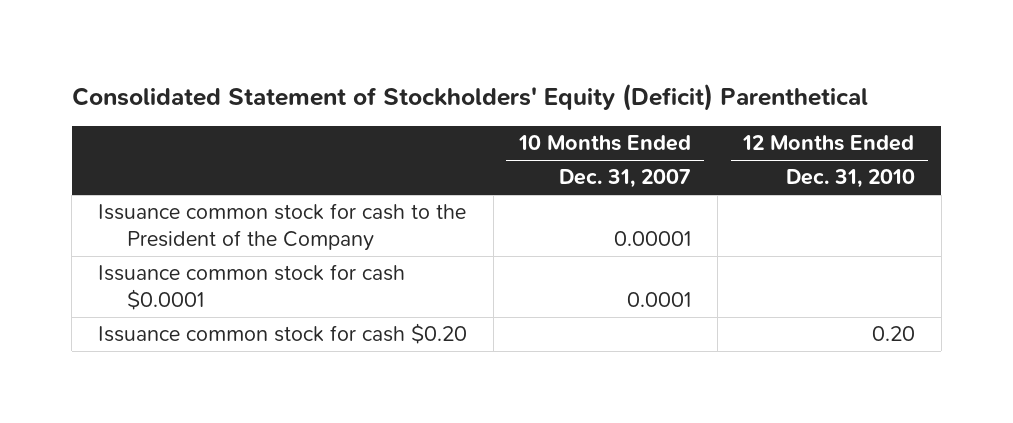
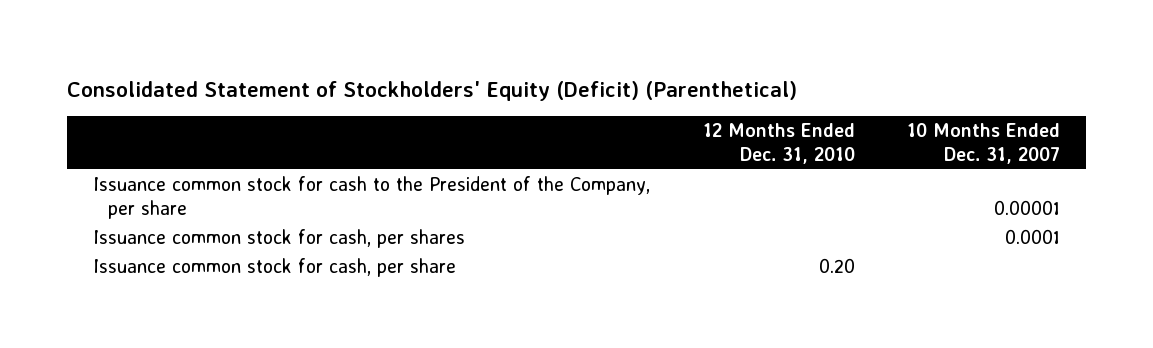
[71,82,868,111] Consolidated Statement of Stockholders' Equity (Deficit) Parenthetical -> [66,80,797,101] Consolidated Statement of Stockholders' Equity (Deficit) (Parenthetical)
[97,203,466,252] Issuance common stock for cash to the President of the Company -> [93,176,651,220] Issuance common stock for cash to the President of the Company, per share
[97,264,405,311] Issuance common stock for cash $0.0001 -> [93,229,466,249] Issuance common stock for cash, per shares
[97,323,467,345] Issuance common stock for cash $0.20 -> [93,258,457,278] Issuance common stock for cash, per share

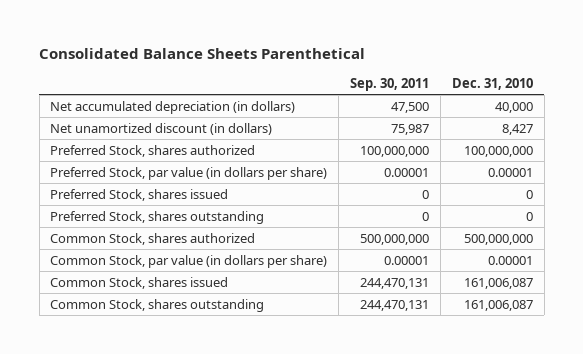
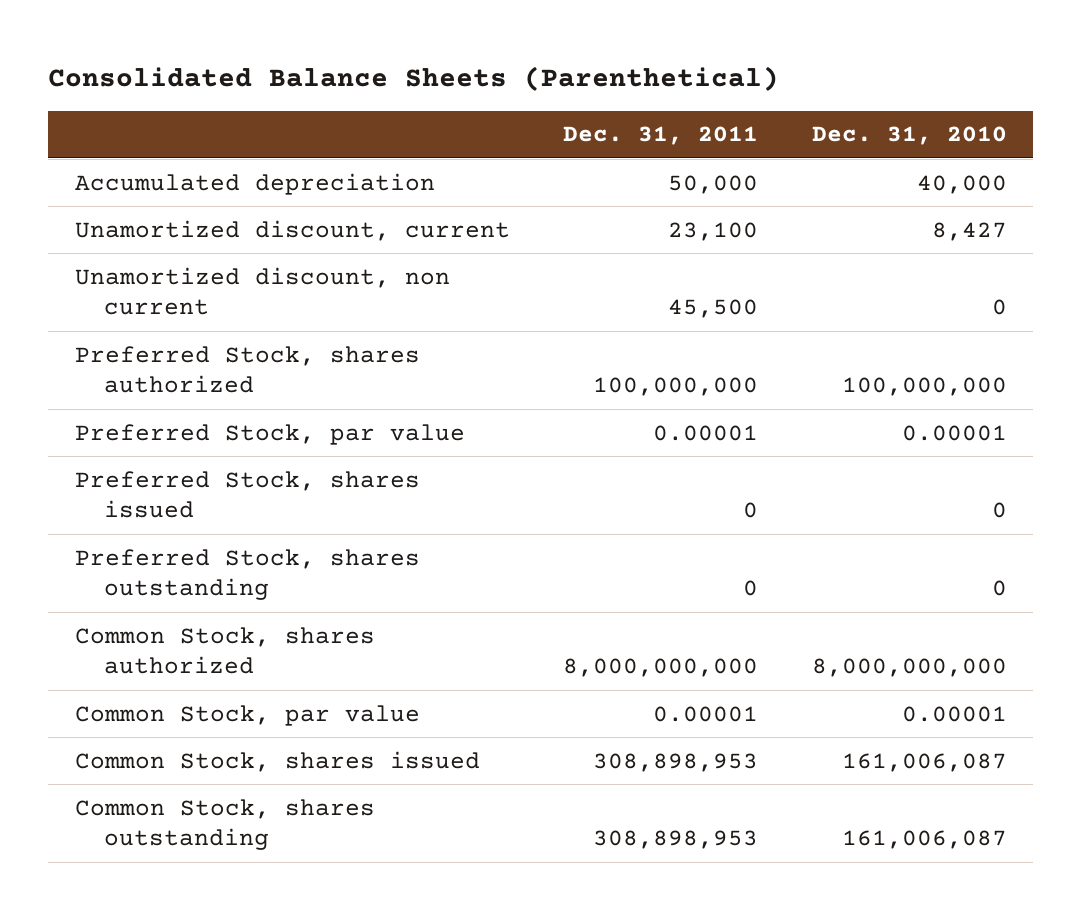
[39,48,366,60] Consolidated Balance Sheets Parenthetical -> [48,66,780,92] Consolidated Balance Sheets (Parenthetical)
[350,78,430,92] Sep. 30, 2011 -> none
none -> [563,126,759,146] Dec. 31, 2011
[50,100,296,114] Net accumulated depreciation (in dollars) -> [74,172,435,195] Accumulated depreciation
[50,122,273,135] Net unamortized discount (in dollars) -> [74,219,510,241] Unamortized discount, current
none -> [74,266,450,316] Unamortized discount, non current
[50,166,328,180] Preferred Stock, par value (in dollars per share) -> [74,423,465,445] Preferred Stock, par value
[463,233,533,245] 500,000,000 -> [811,658,1007,678] 8,000,000,000
[50,254,328,268] Common Stock, par value (in dollars per share) -> [74,704,420,726] Common Stock, par value

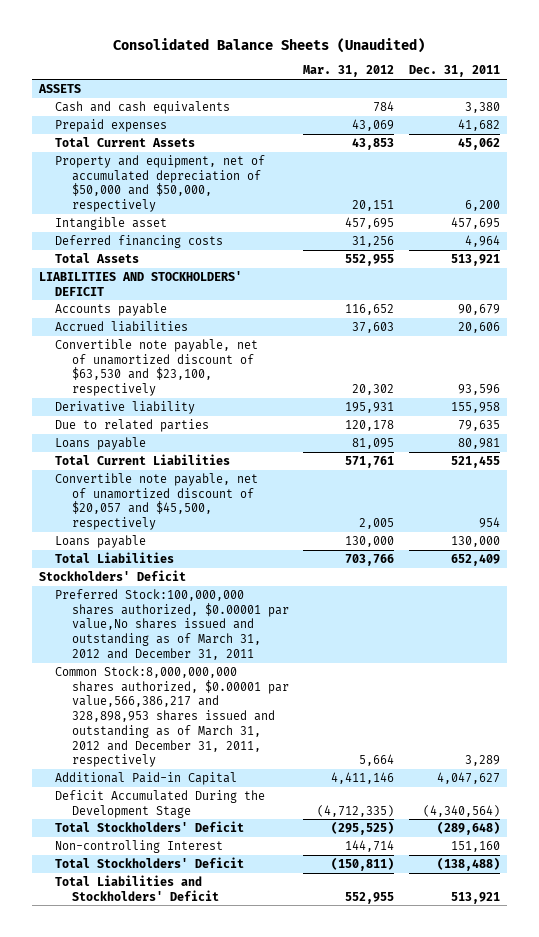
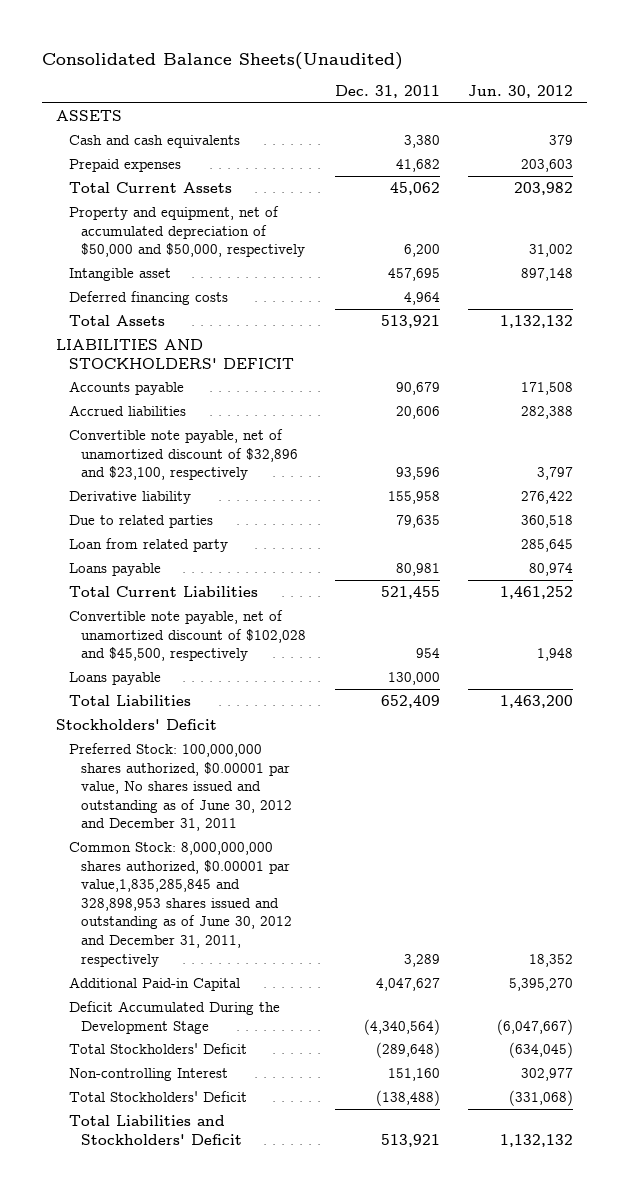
[113,37,426,53] Consolidated Balance Sheets (Unaudited) -> [42,51,404,70] Consolidated Balance Sheets(Unaudited)
[303,65,395,78] Mar. 31, 2012 -> none
none -> [467,84,573,98] Jun. 30, 2012
[55,338,259,397] Convertible note payable, net of unamortized discount of $63,530 and $23,100, respectively -> [68,428,299,481] Convertible note payable, net of unamortized discount of $32,896 and $23,100, respectively
none -> [68,537,228,552] Loan from related party
[55,472,259,531] Convertible note payable, net of unamortized discount of $20,057 and $45,500, respectively -> [68,609,307,662] Convertible note payable, net of unamortized discount of $102,028 and $45,500, respectively
[55,588,289,660] Preferred Stock:100,000,000 shares authorized, $0.00001 par value,No shares issued and outstanding as of March 31, 2012 and December 31, 2011 -> [68,742,293,832] Preferred Stock: 100,000,000 shares authorized, $0.00001 par value, No shares issued and outstanding as of June 30, 2012 and December 31, 2011
[55,665,289,768] Common Stock:8,000,000,000 shares authorized, $0.00001 par value,566,386,217 and 328,898,953 shares issued and outstanding as of March 31, 2012 and December 31, 2011, respectively -> [68,841,293,967] Common Stock: 8,000,000,000 shares authorized, $0.00001 par value,1,835,285,845 and 328,898,953 shares issued and outstanding as of June 30, 2012 and December 31, 2011, respectively

